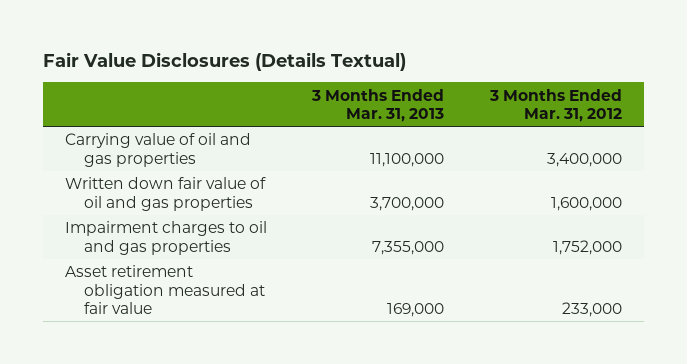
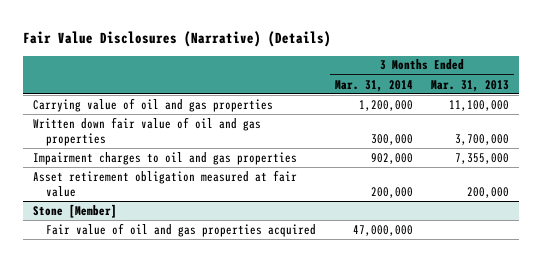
[42,51,406,71] Fair Value Disclosures (Details Textual) -> [23,30,332,47] Fair Value Disclosures (Narrative) (Details)
[488,88,622,123] 3 Months Ended Mar. 31, 2012 -> none
none -> [334,79,413,92] Mar. 31, 2014
[387,302,445,317] 169,000 -> [467,186,510,198] 200,000
none -> [32,203,117,218] Stone [Member]
none -> [45,222,316,237] Fair value of oil and gas properties acquired

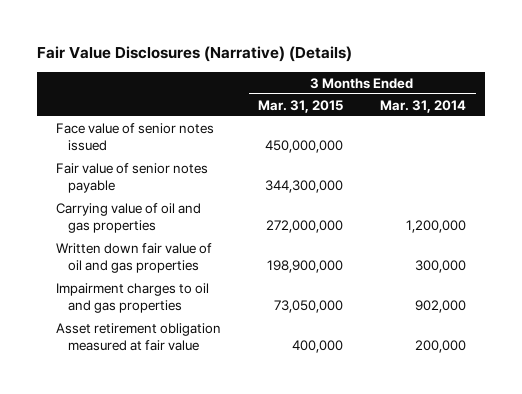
[431,79,510,92] Mar. 31, 2013 -> none
none -> [258,99,344,113] Mar. 31, 2015
none -> [55,122,214,152] Face value of senior notes issued
none -> [55,162,208,194] Fair value of senior notes payable
[32,203,117,218] Stone [Member] -> none
[45,222,316,237] Fair value of oil and gas properties acquired -> none

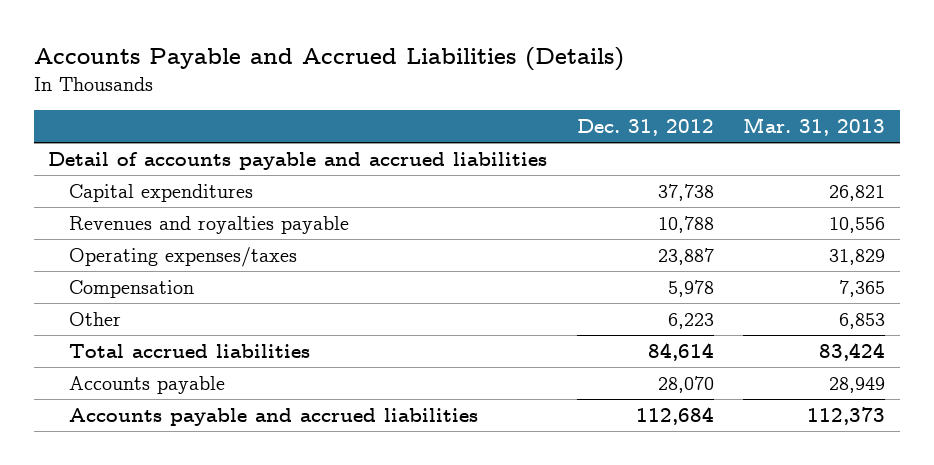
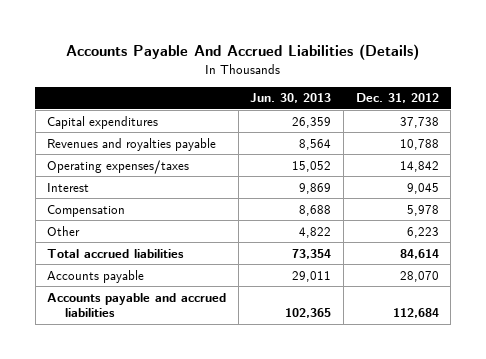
[33,47,624,72] Accounts Payable and Accrued Liabilities (Details) -> [65,43,419,60] Accounts Payable And Accrued Liabilities (Details)
[743,116,886,136] Mar. 31, 2013 -> none
none -> [250,93,332,104] Jun. 30, 2013
[48,151,548,170] Detail of accounts payable and accrued liabilities -> none
[657,247,714,265] 23,887 -> [399,160,439,172] 14,842
none -> [47,182,90,192] Interest

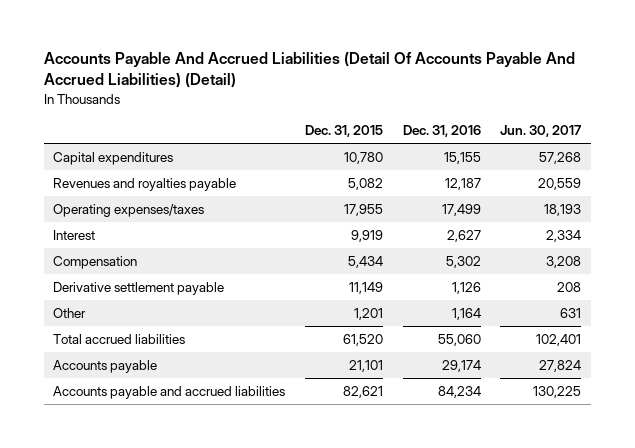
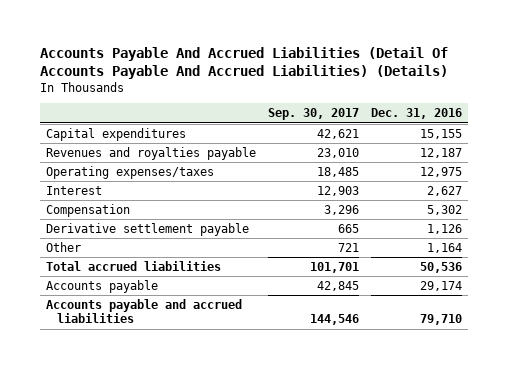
[43,52,575,89] Accounts Payable And Accrued Liabilities (Detail Of Accounts Payable And Accrued Liabilities) (Detail) -> [39,46,448,79] Accounts Payable And Accrued Liabilities (Detail Of Accounts Payable And Accrued Liabilities) (Details)
[305,124,384,137] Dec. 31, 2015 -> none
[500,124,582,137] Jun. 30, 2017 -> none
none -> [267,108,359,121] Sep. 30, 2017
[441,203,481,216] 17,499 -> [420,166,463,177] 12,975
[437,333,481,346] 55,060 -> [420,261,463,273] 50,536
[437,385,481,398] 84,234 -> [420,314,463,326] 79,710

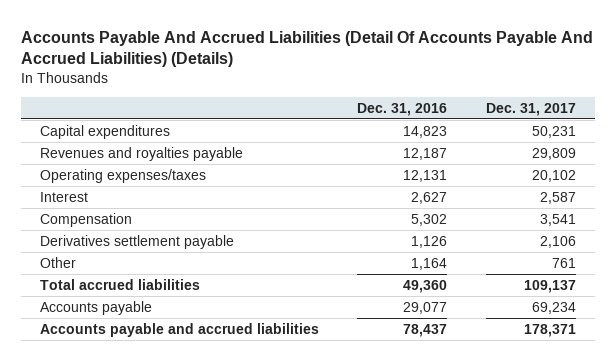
[267,108,359,121] Sep. 30, 2017 -> none
none -> [485,102,576,116] Dec. 31, 2017
[420,128,463,139] 15,155 -> [403,125,448,138] 14,823
[420,166,463,177] 12,975 -> [403,169,448,182] 12,131
[45,222,249,236] Derivative settlement payable -> [40,234,235,249] Derivatives settlement payable
[420,261,463,273] 50,536 -> [403,279,448,293] 49,360
[420,280,463,291] 29,174 -> [403,301,448,314] 29,077
[420,314,463,326] 79,710 -> [403,323,448,337] 78,437

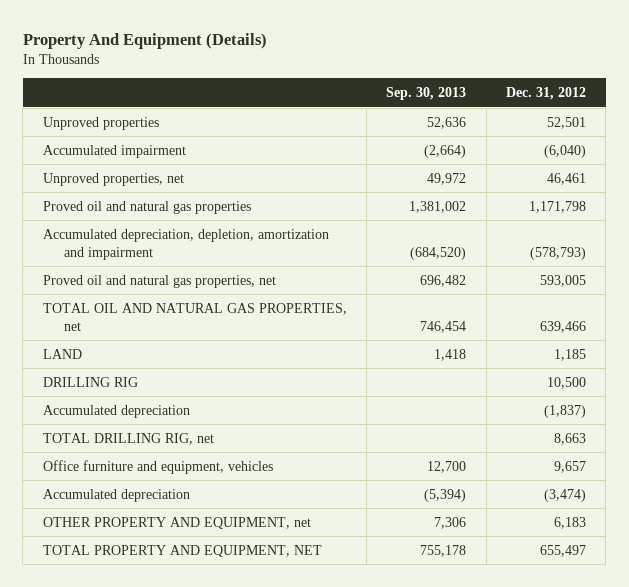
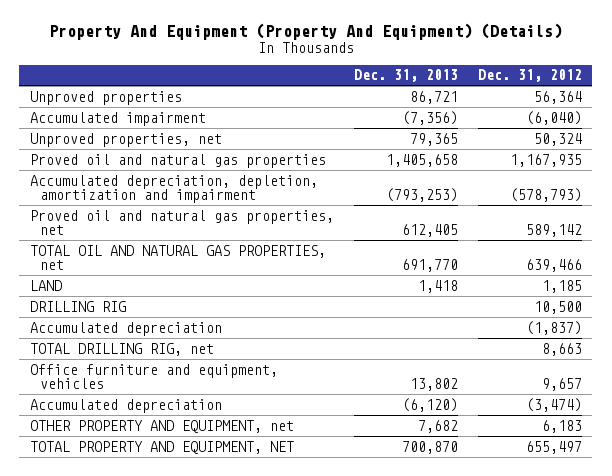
[22,32,267,49] Property And Equipment (Details) -> [48,23,562,41] Property And Equipment (Property And Equipment) (Details)
[386,87,467,101] Sep. 30, 2013 -> none
none -> [353,69,458,83] Dec. 31, 2013
[546,116,586,129] 52,501 -> [534,90,583,104] 56,364
[546,172,586,185] 46,461 -> [534,132,583,146] 50,324
[528,200,586,213] 1,171,798 -> [510,153,583,167] 1,167,935
[539,274,586,287] 593,005 -> [526,224,583,238] 589,142

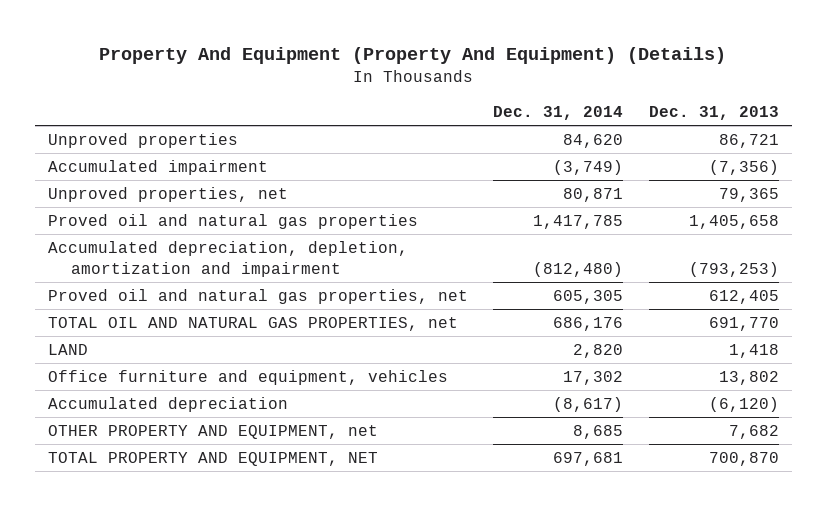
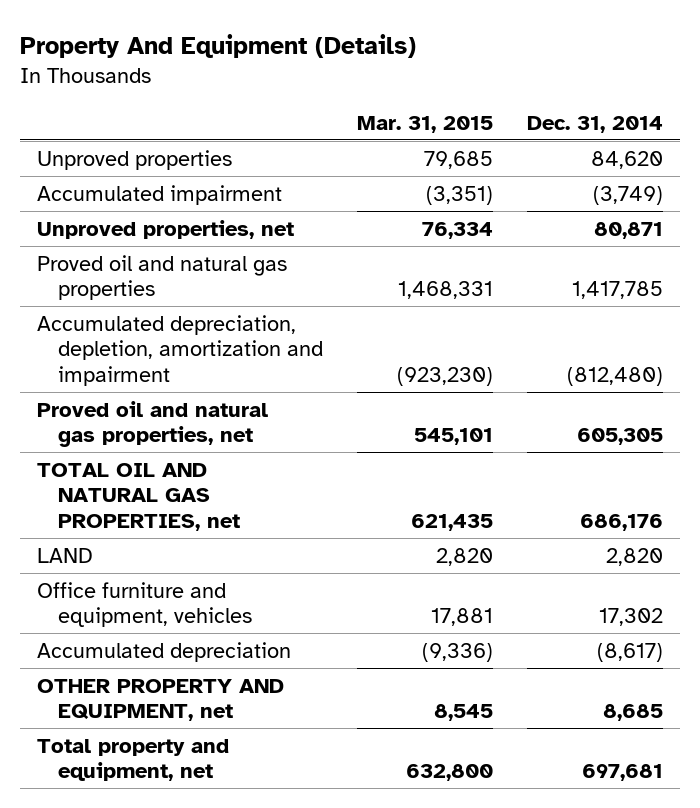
[99,47,727,65] Property And Equipment (Property And Equipment) (Details) -> [20,34,417,59] Property And Equipment (Details)
[648,106,779,121] Dec. 31, 2013 -> none
none -> [357,115,494,133] Mar. 31, 2015
[47,451,378,466] TOTAL PROPERTY AND EQUIPMENT, NET -> [37,738,230,782] Total property and equipment, net

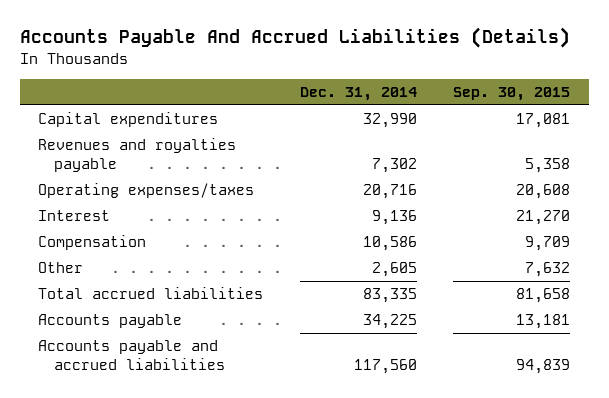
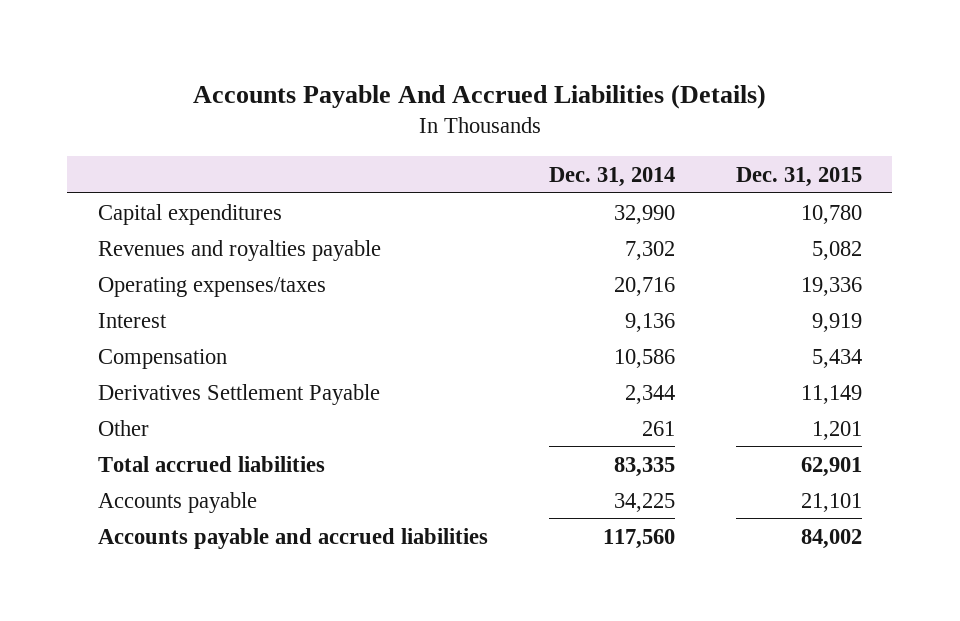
[453,87,571,102] Sep. 30, 2015 -> none
none -> [735,166,862,187] Dec. 31, 2015
none -> [97,383,380,405] Derivatives Settlement Payable
[371,262,417,278] 2,605 -> [641,420,675,436] 261

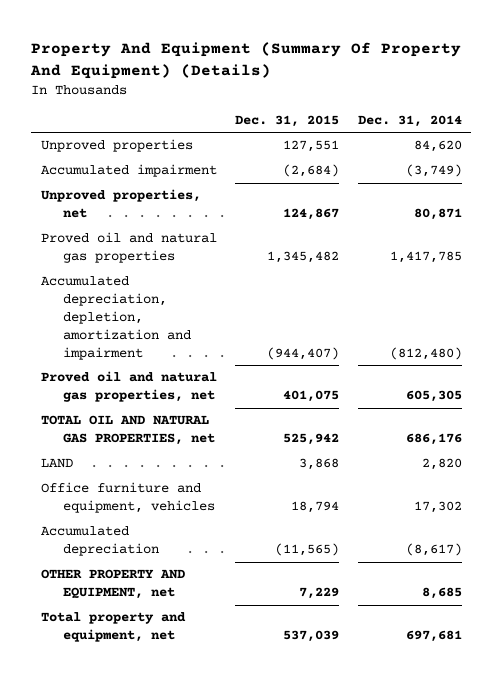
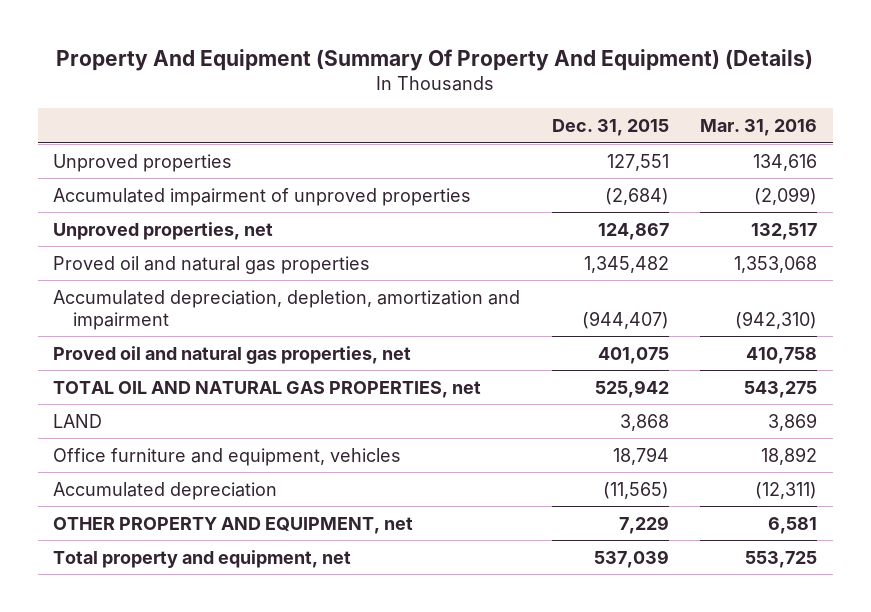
[357,115,462,128] Dec. 31, 2014 -> none
none -> [700,119,818,137] Mar. 31, 2016
[40,164,217,178] Accumulated impairment -> [53,187,472,206] Accumulated impairment of unproved properties

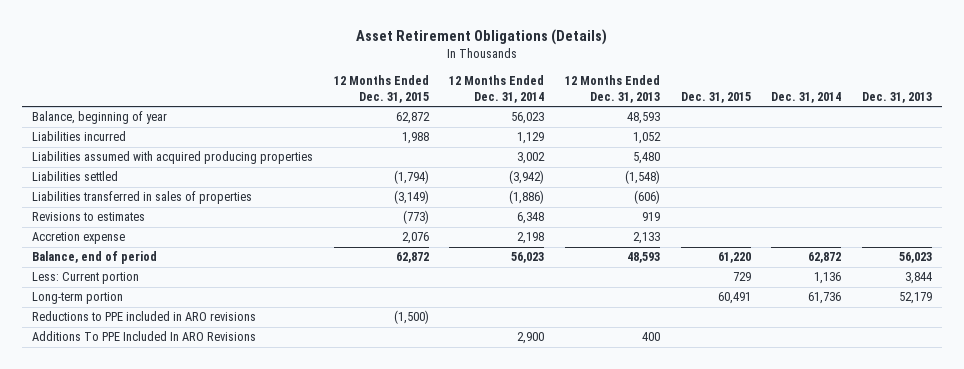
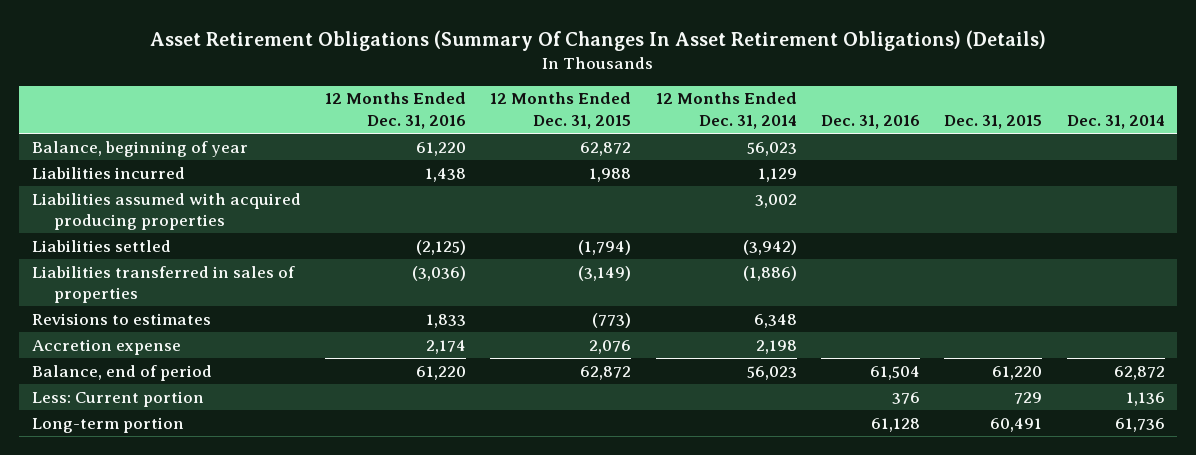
[356,29,608,46] Asset Retirement Obligations (Details) -> [150,29,1047,51] Asset Retirement Obligations (Summary Of Changes In Asset Retirement Obligations) (Details)
[565,75,661,103] 12 Months Ended Dec. 31, 2013 -> none
[862,91,933,103] Dec. 31, 2013 -> none
none -> [324,92,466,130] 12 Months Ended Dec. 31, 2016
none -> [820,115,920,130] Dec. 31, 2016
[32,311,257,322] Reductions to PPE included in ARO revisions -> none
[32,331,257,342] Additions To PPE Included In ARO Revisions -> none

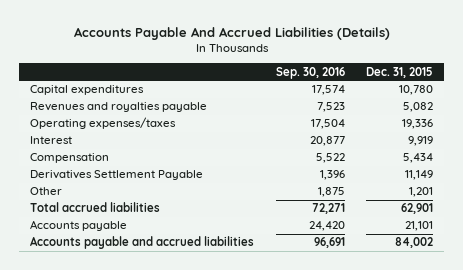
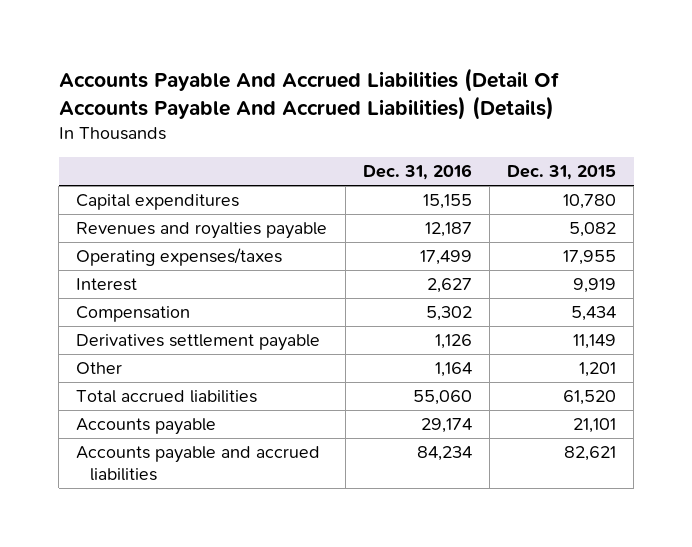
[73,26,390,40] Accounts Payable And Accrued Liabilities (Details) -> [58,67,560,120] Accounts Payable And Accrued Liabilities (Detail Of Accounts Payable And Accrued Liabilities) (Details)
[275,66,345,79] Sep. 30, 2016 -> none
none -> [362,164,472,181] Dec. 31, 2016
[402,119,434,130] 19,336 -> [562,250,616,266] 17,955
[29,170,203,181] Derivatives Settlement Payable -> [76,334,321,352] Derivatives settlement payable
[401,203,434,215] 62,901 -> [562,390,616,406] 61,520
[395,237,434,249] 84,002 -> [563,446,616,462] 82,621

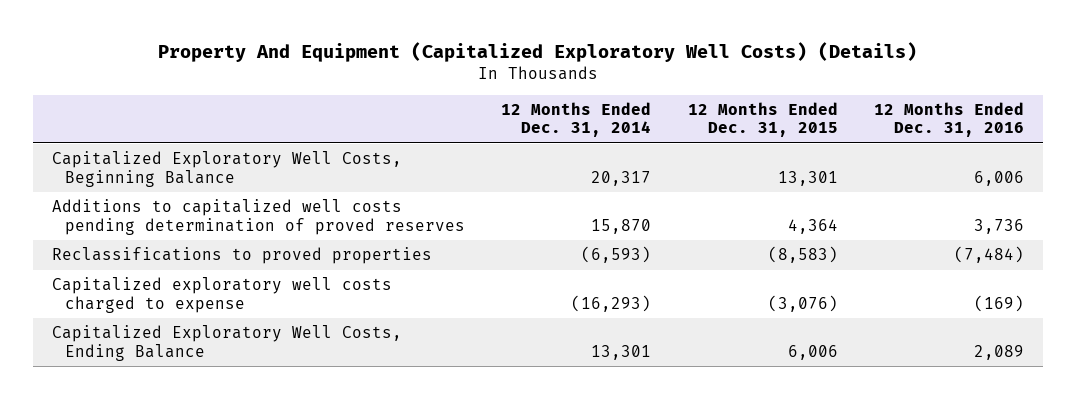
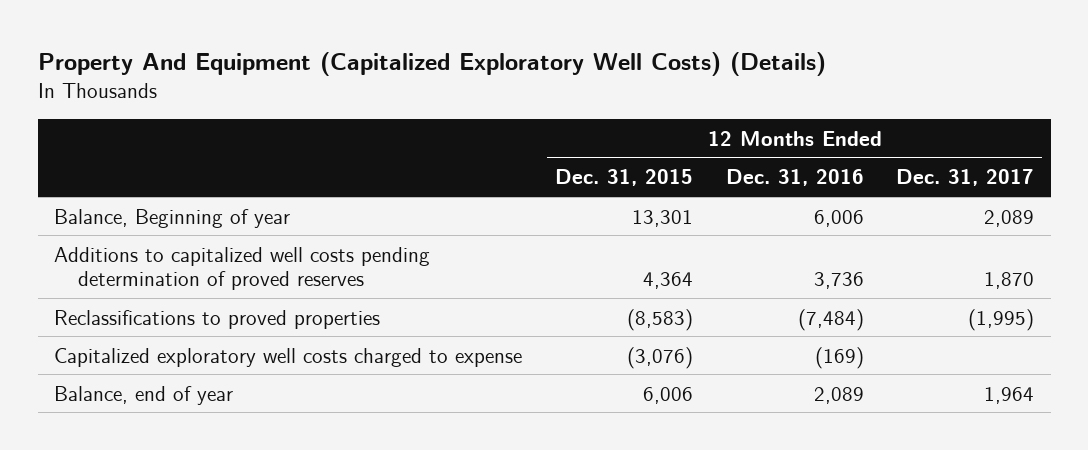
[501,102,652,138] 12 Months Ended Dec. 31, 2014 -> none
none -> [896,169,1035,187] Dec. 31, 2017
[51,151,402,187] Capitalized Exploratory Well Costs, Beginning Balance -> [54,208,291,228] Balance, Beginning of year
[51,325,402,361] Capitalized Exploratory Well Costs, Ending Balance -> [54,385,234,405] Balance, end of year

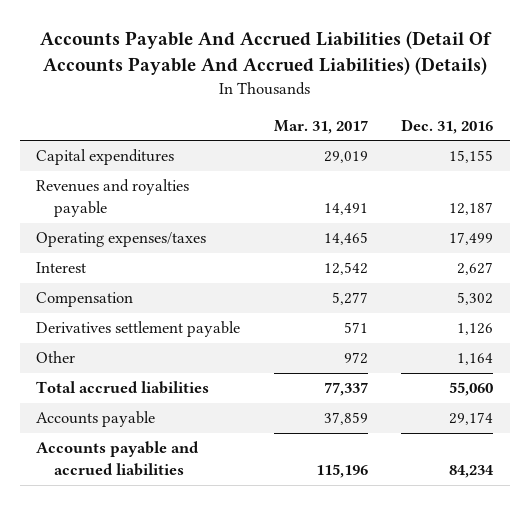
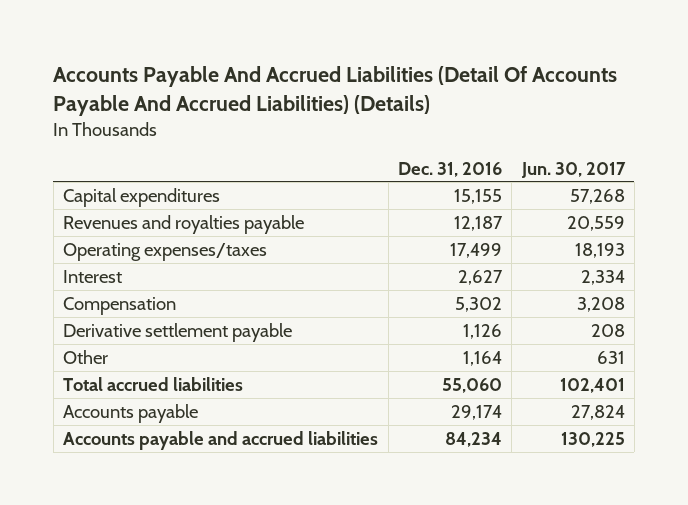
[273,119,368,134] Mar. 31, 2017 -> none
none -> [520,161,626,178] Jun. 30, 2017
[36,321,241,338] Derivatives settlement payable -> [63,322,293,342] Derivative settlement payable

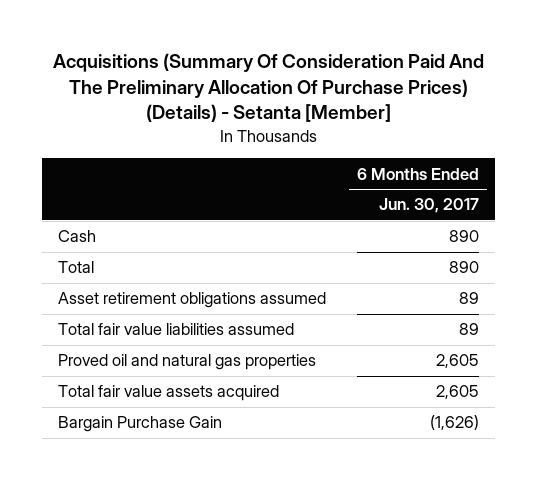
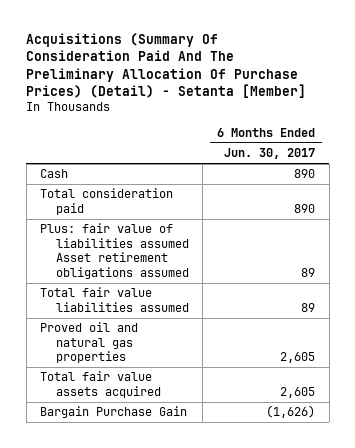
[52,53,484,123] Acquisitions (Summary Of Consideration Paid And The Preliminary Allocation Of Purchase Prices) (Details) - Setanta [Member] -> [26,32,307,99] Acquisitions (Summary Of Consideration Paid And The Preliminary Allocation Of Purchase Prices) (Detail) - Setanta [Member]
[57,261,94,274] Total -> [40,188,174,215] Total consideration paid
[57,292,326,309] Asset retirement obligations assumed -> [40,223,189,279] Plus: fair value of liabilities assumed Asset retirement obligations assumed

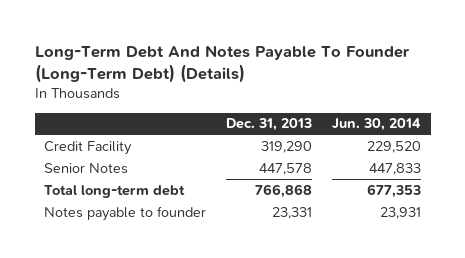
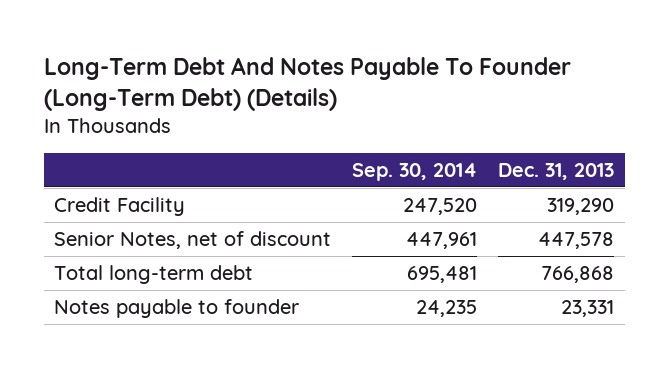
[332,118,422,132] Jun. 30, 2014 -> none
none -> [352,162,478,181] Sep. 30, 2014
[44,162,129,174] Senior Notes -> [54,230,332,249] Senior Notes, net of discount

